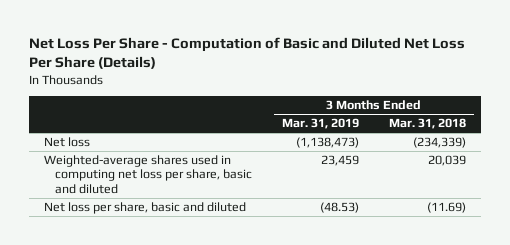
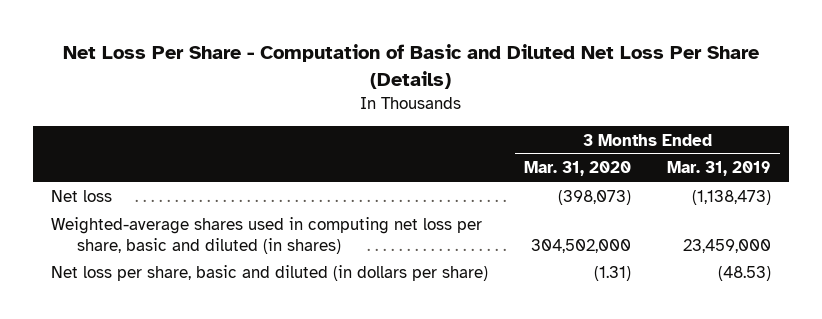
[389,118,467,130] Mar. 31, 2018 -> none
none -> [524,161,632,177] Mar. 31, 2020
[43,154,252,194] Weighted-average shares used in computing net loss per share, basic and diluted -> [50,216,482,254] Weighted-average shares used in computing net loss per share, basic and diluted (in shares)
[320,154,359,166] 23,459 -> [683,238,772,253] 23,459,000
[43,201,246,214] Net loss per share, basic and diluted -> [50,264,488,281] Net loss per share, basic and diluted (in dollars per share)

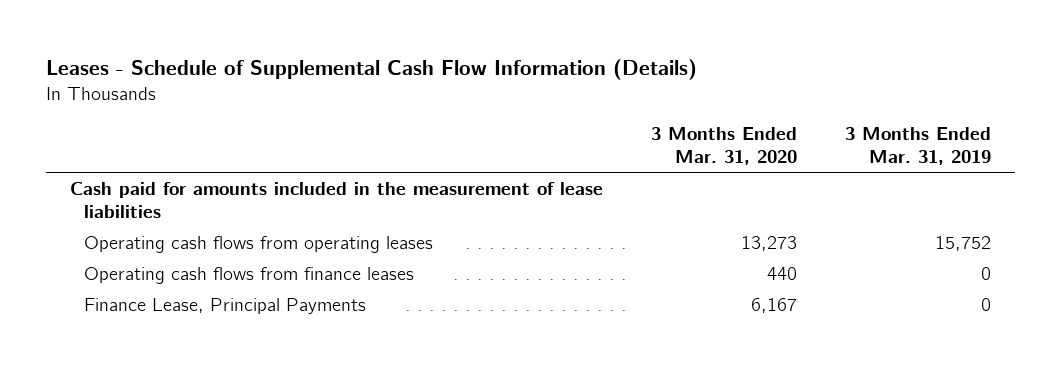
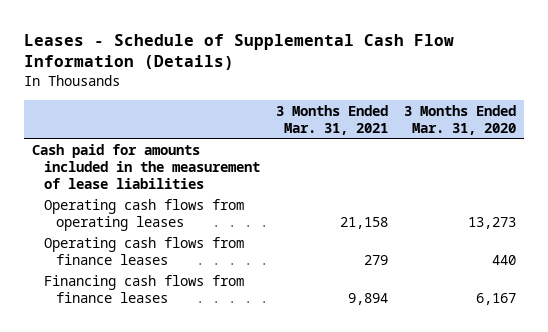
[844,126,991,166] 3 Months Ended Mar. 31, 2019 -> none
none -> [275,104,388,135] 3 Months Ended Mar. 31, 2021
[83,297,366,314] Finance Lease, Principal Payments -> [43,274,244,303] Financing cash flows from finance leases

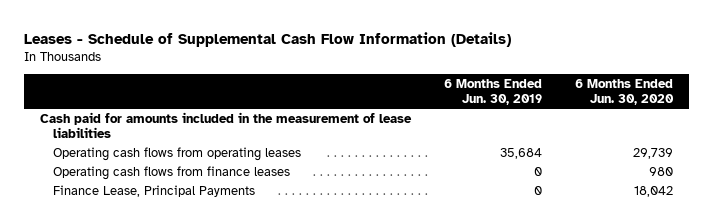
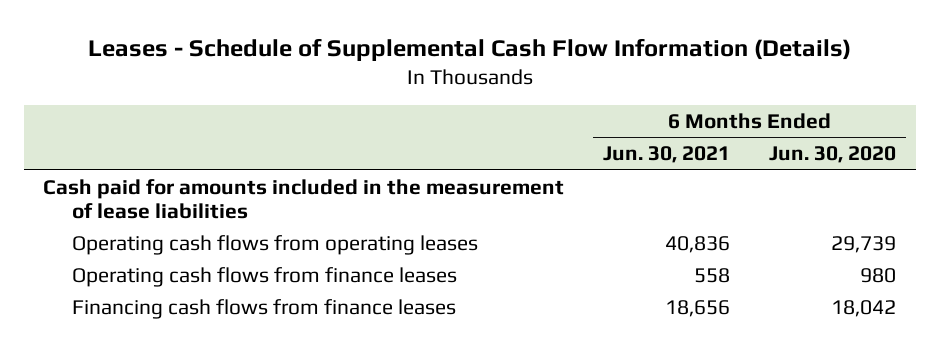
[443,79,542,105] 6 Months Ended Jun. 30, 2019 -> none
none -> [603,146,731,164] Jun. 30, 2021
[52,185,255,198] Finance Lease, Principal Payments -> [72,298,457,319] Financing cash flows from finance leases

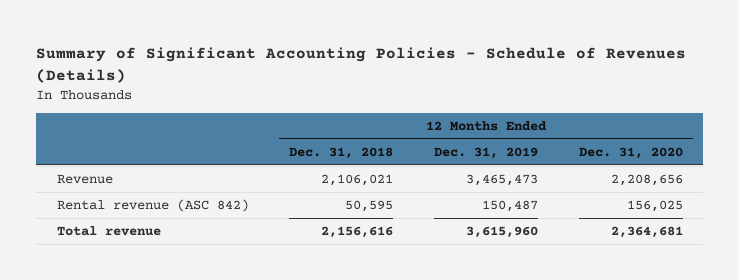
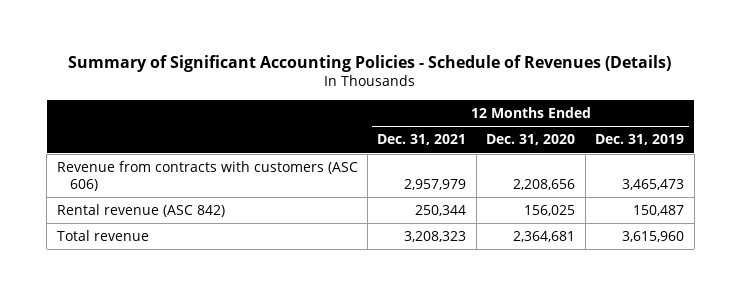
[289,146,394,159] Dec. 31, 2018 -> none
none -> [377,134,467,146] Dec. 31, 2021
[56,174,113,185] Revenue -> [56,160,358,191] Revenue from contracts with customers (ASC 606)

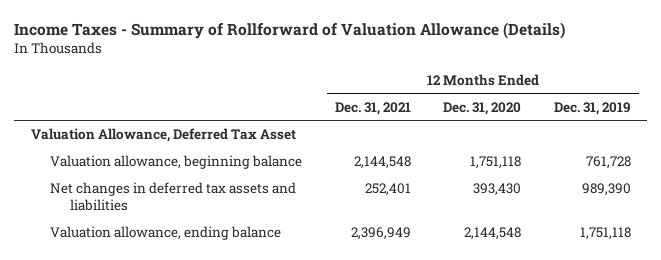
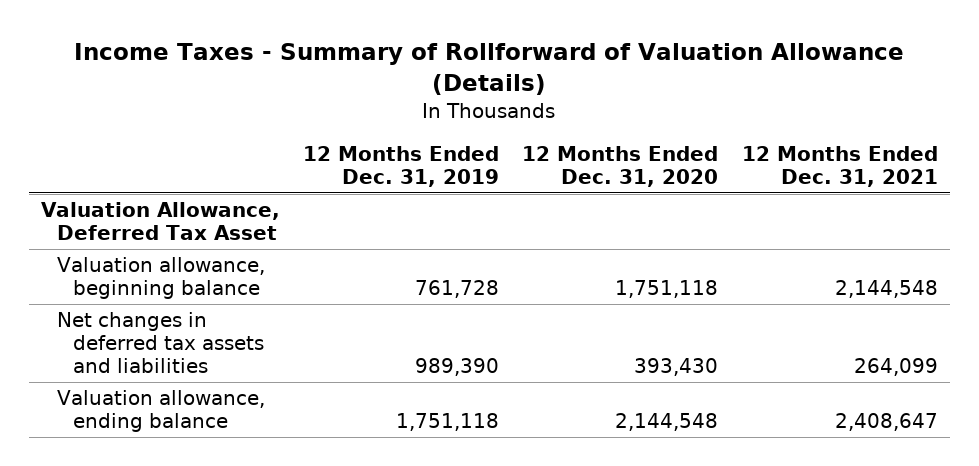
[364,183,411,197] 252,401 -> [853,358,938,377] 264,099
[350,227,411,241] 2,396,949 -> [834,413,938,432] 2,408,647

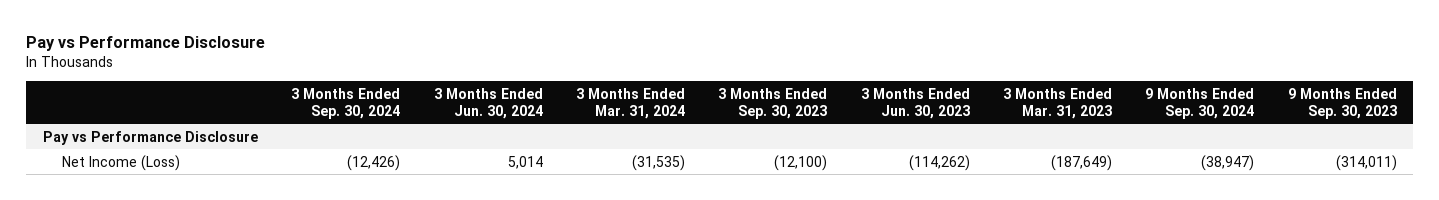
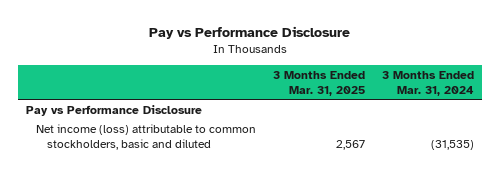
[291,87,401,119] 3 Months Ended Sep. 30, 2024 -> none
[433,87,543,119] 3 Months Ended Jun. 30, 2024 -> none
[718,87,828,119] 3 Months Ended Sep. 30, 2023 -> none
[860,87,970,119] 3 Months Ended Jun. 30, 2023 -> none
[1002,87,1112,119] 3 Months Ended Mar. 31, 2023 -> none
[1145,87,1255,119] 9 Months Ended Sep. 30, 2024 -> none
[1287,87,1397,119] 9 Months Ended Sep. 30, 2023 -> none
none -> [272,70,365,96] 3 Months Ended Mar. 31, 2025
[61,154,180,171] Net Income (Loss) -> [36,123,257,150] Net income (loss) attributable to common stockholders, basic and diluted

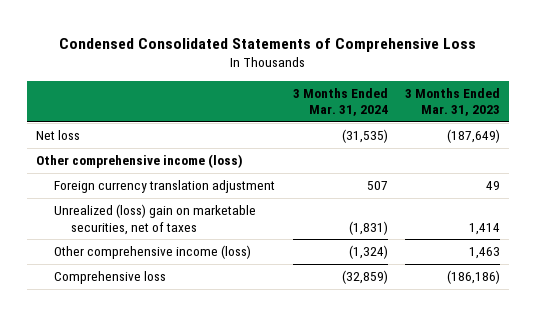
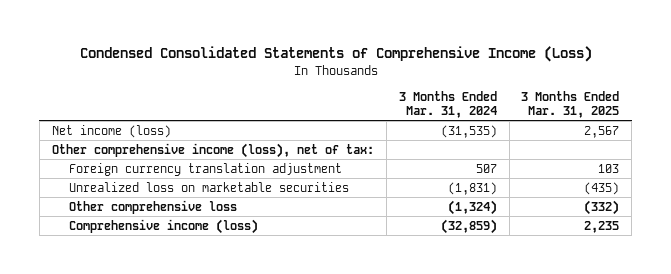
[59,37,477,52] Condensed Consolidated Statements of Comprehensive Loss -> [79,46,592,63] Condensed Consolidated Statements of Comprehensive Income (Loss)
[405,87,501,117] 3 Months Ended Mar. 31, 2023 -> none
none -> [521,90,620,118] 3 Months Ended Mar. 31, 2025
[36,130,81,141] Net loss -> [51,124,171,138] Net income (loss)
[36,154,244,169] Other comprehensive income (loss) -> [51,142,374,158] Other comprehensive income (loss), net of tax:
[53,204,256,235] Unrealized (loss) gain on marketable securities, net of taxes -> [68,181,349,192] Unrealized loss on marketable securities
[53,245,251,260] Other comprehensive income (loss) -> [68,199,237,214] Other comprehensive loss
[53,271,166,285] Comprehensive loss -> [68,218,258,234] Comprehensive income (loss)

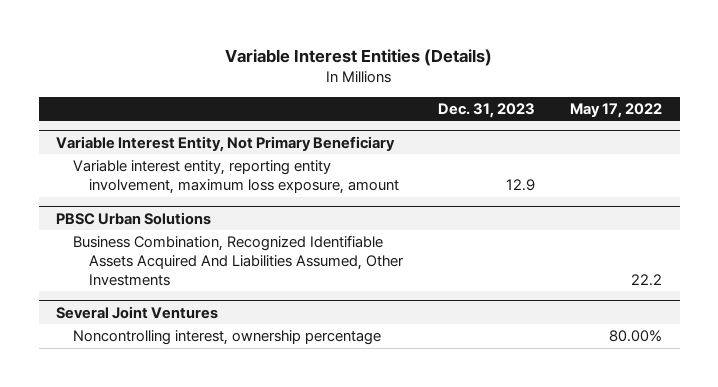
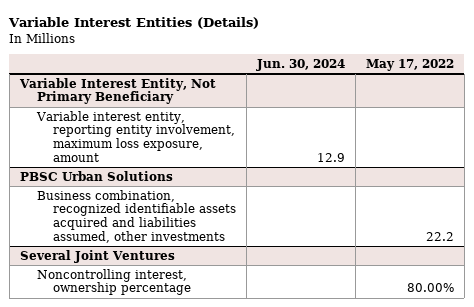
[438,102,536,118] Dec. 31, 2023 -> none
none -> [256,59,346,72] Jun. 30, 2024
[72,235,405,286] Business Combination, Recognized Identifiable Assets Acquired And Liabilities Assumed, Other Investments -> [36,189,237,243] Business combination, recognized identifiable assets acquired and liabilities assumed, other investments

